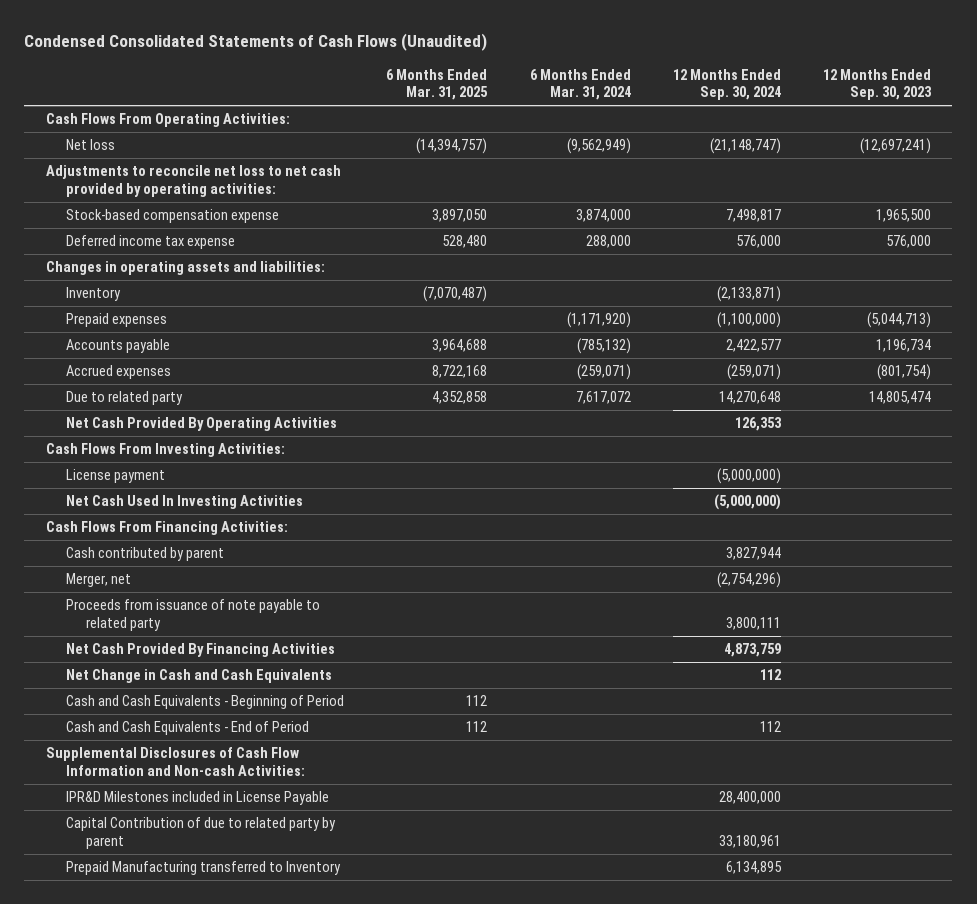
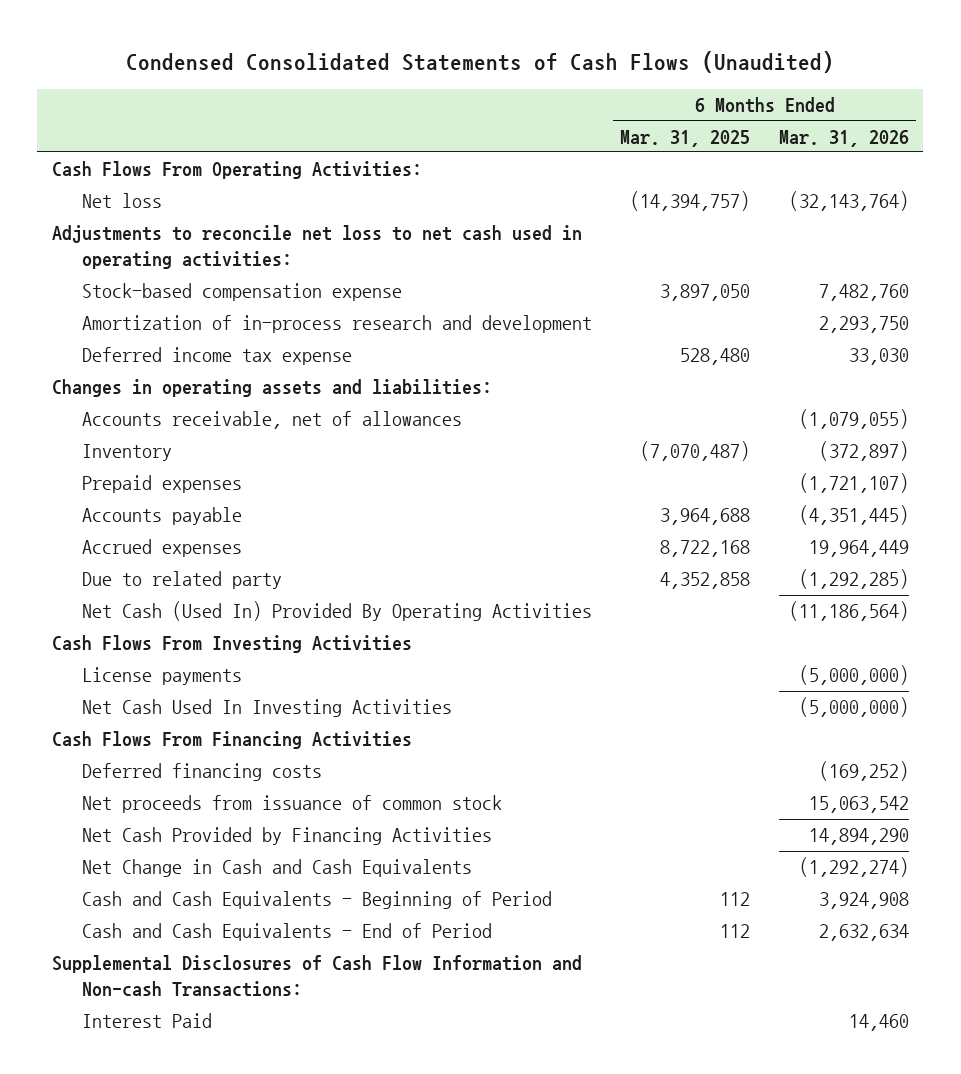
[529,69,631,101] 6 Months Ended Mar. 31, 2024 -> none
[672,69,781,101] 12 Months Ended Sep. 30, 2024 -> none
[823,69,933,101] 12 Months Ended Sep. 30, 2023 -> none
none -> [779,129,910,147] Mar. 31, 2026
[45,165,341,197] Adjustments to reconcile net loss to net cash provided by operating activities: -> [51,225,582,270] Adjustments to reconcile net loss to net cash used in operating activities:
none -> [81,315,592,334] Amortization of in-process research and development
none -> [81,411,462,430] Accounts receivable, net of allowances
[65,417,337,432] Net Cash Provided By Operating Activities -> [81,601,592,622] Net Cash (Used In) Provided By Operating Activities
[45,443,285,458] Cash Flows From Investing Activities: -> [51,635,412,654] Cash Flows From Investing Activities
[65,469,165,484] License payment -> [81,667,242,686] License payments
[65,547,224,562] Cash contributed by parent -> none
[65,573,131,588] Merger, net -> none
[65,599,320,631] Proceeds from issuance of note payable to related party -> none
[45,521,288,536] Cash Flows From Financing Activities: -> [51,731,412,750] Cash Flows From Financing Activities
none -> [81,763,322,782] Deferred financing costs
none -> [81,795,502,814] Net proceeds from issuance of common stock
[65,643,335,658] Net Cash Provided By Financing Activities -> [81,827,492,846] Net Cash Provided by Financing Activities
[65,791,329,806] IPR&D Milestones included in License Payable -> none
[65,817,336,849] Capital Contribution of due to related party by parent -> none
[65,861,341,876] Prepaid Manufacturing transferred to Inventory -> none
[45,747,305,776] Supplemental Disclosures of Cash Flow Information and Non-cash Activities: -> [51,955,582,998] Supplemental Disclosures of Cash Flow Information and Non-cash Transactions:
none -> [81,1013,212,1029] Interest Paid

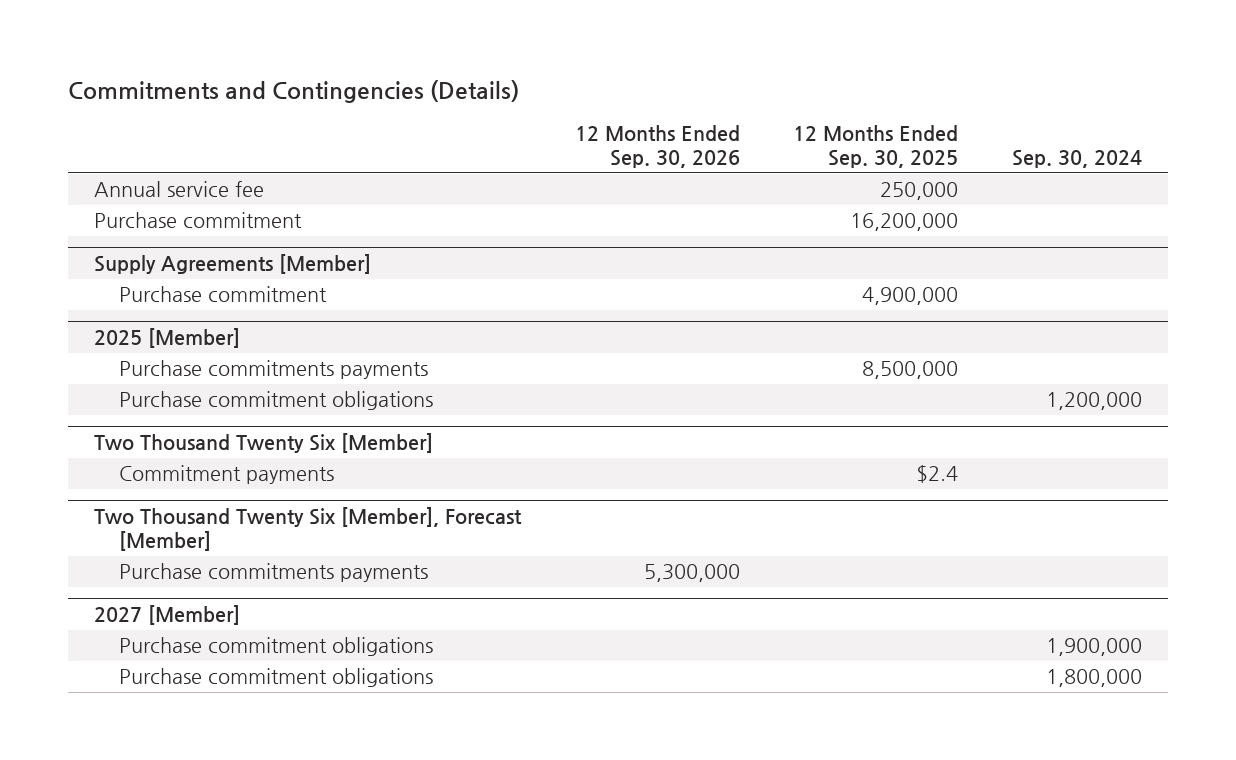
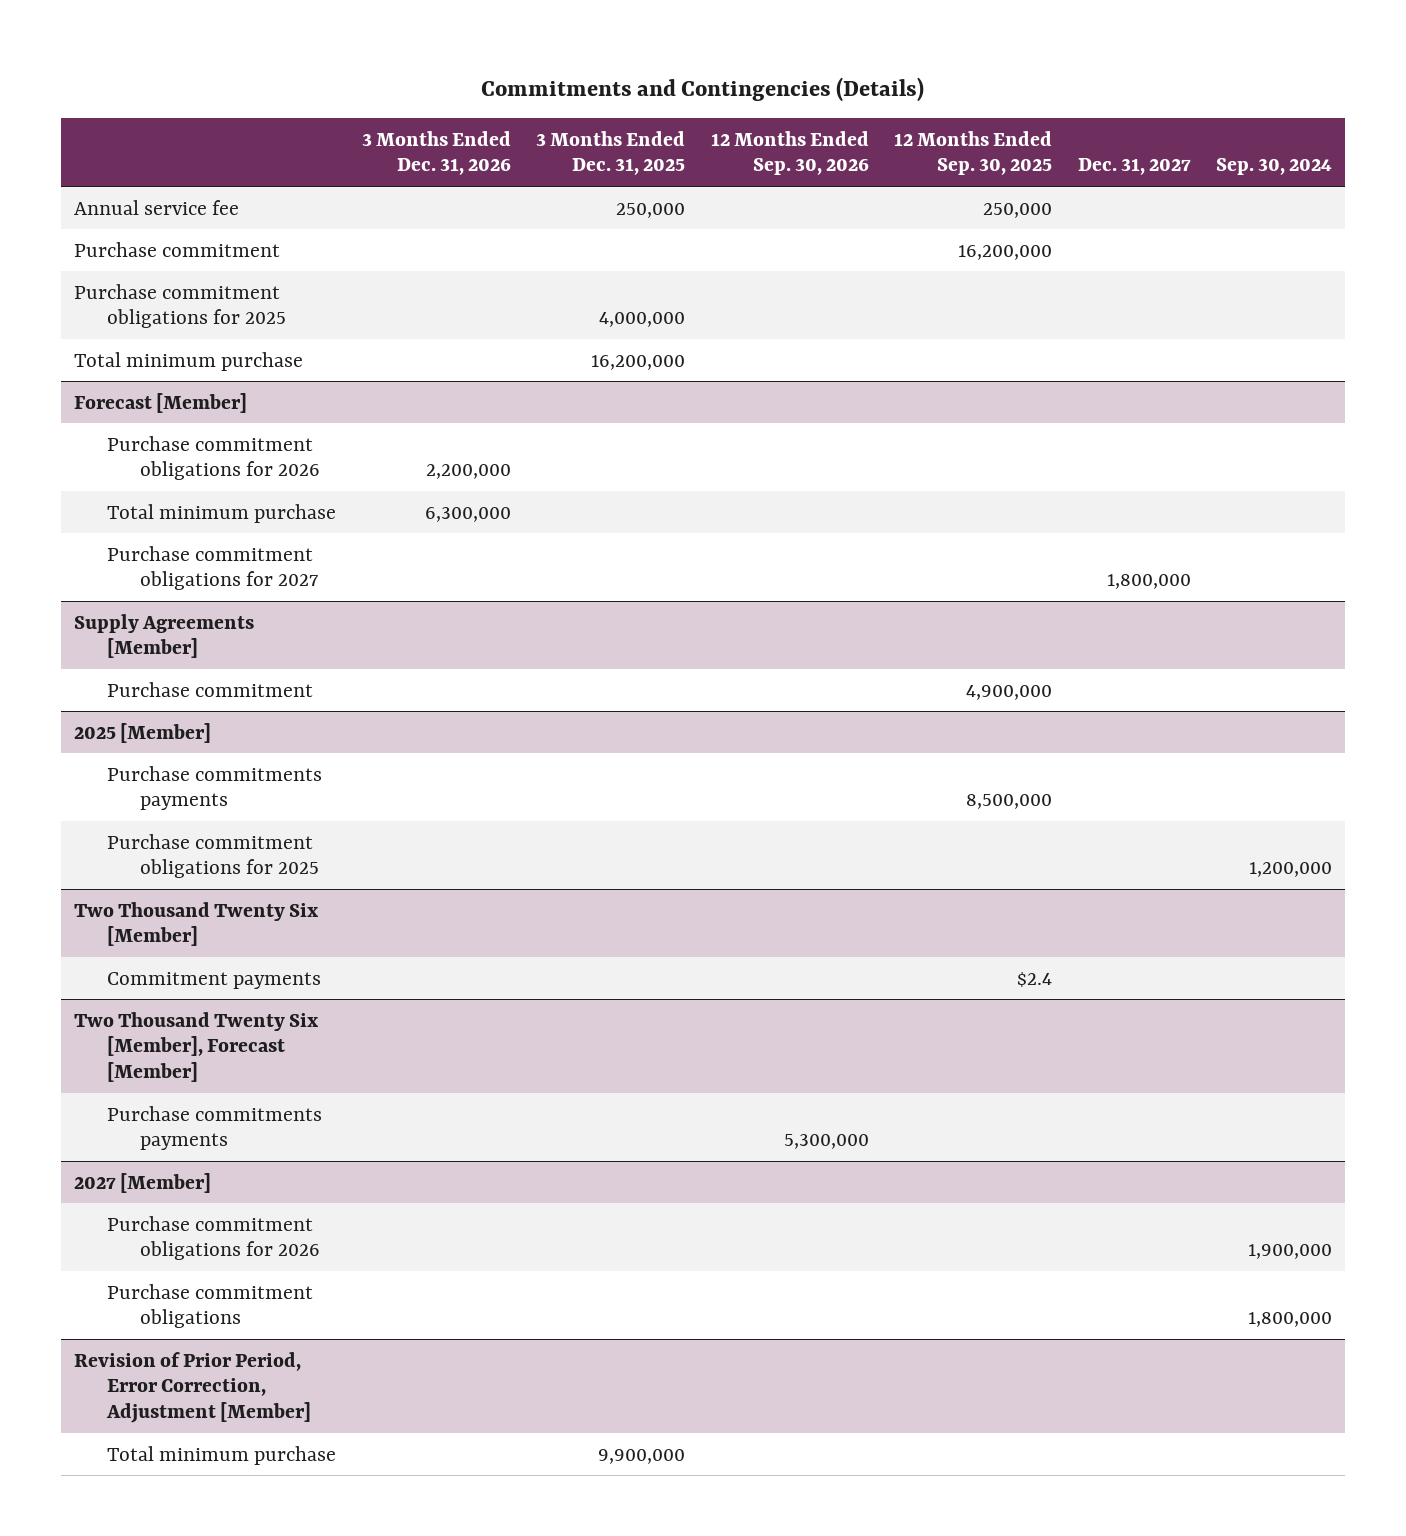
none -> [361,130,511,176] 3 Months Ended Dec. 31, 2026
none -> [536,130,686,176] 3 Months Ended Dec. 31, 2025
none -> [1077,158,1191,176] Dec. 31, 2027
none -> [73,283,286,329] Purchase commitment obligations for 2025
none -> [73,351,303,371] Total minimum purchase
none -> [73,392,247,413] Forecast [Member]
none -> [106,435,321,481] Purchase commitment obligations for 2026
none -> [106,503,336,523] Total minimum purchase
none -> [106,545,319,591] Purchase commitment obligations for 2027
[118,391,433,411] Purchase commitment obligations -> [106,833,320,879] Purchase commitment obligations for 2025
[118,637,433,657] Purchase commitment obligations -> [106,1215,321,1261] Purchase commitment obligations for 2026
none -> [73,1351,311,1424] Revision of Prior Period, Error Correction, Adjustment [Member]
none -> [106,1445,336,1465] Total minimum purchase

